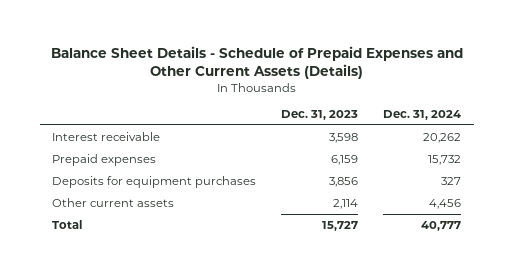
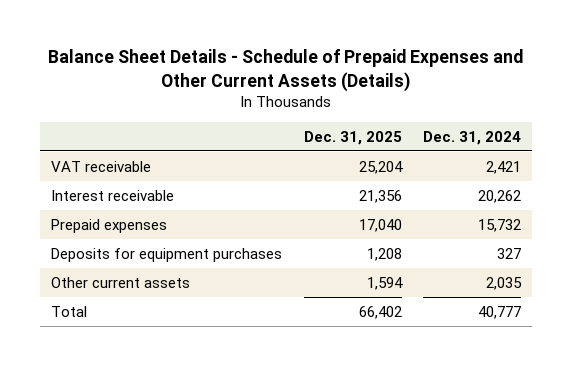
[281,110,359,121] Dec. 31, 2023 -> none
none -> [303,130,402,145] Dec. 31, 2025
none -> [50,160,151,172] VAT receivable
[429,198,462,209] 4,456 -> [486,276,523,290] 2,035

